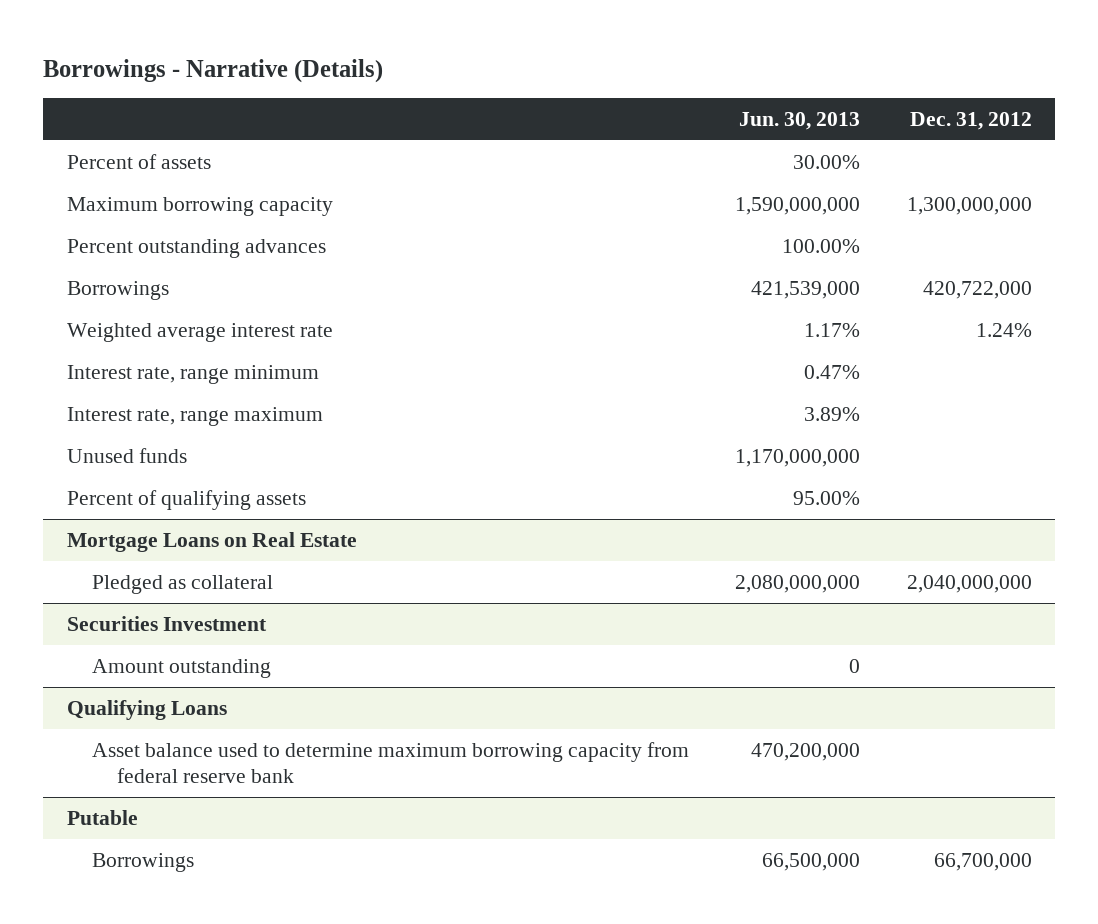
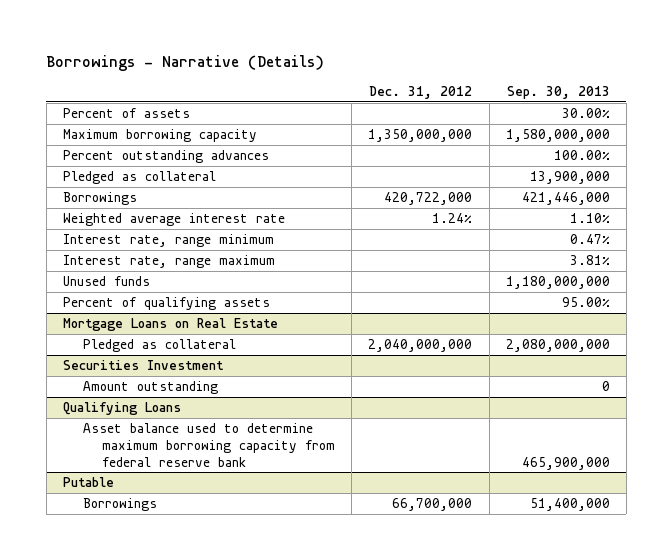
[739,111,861,130] Jun. 30, 2013 -> none
none -> [506,86,610,100] Sep. 30, 2013
[906,196,1032,215] 1,300,000,000 -> [368,129,473,143] 1,350,000,000
none -> [62,171,216,185] Pledged as collateral

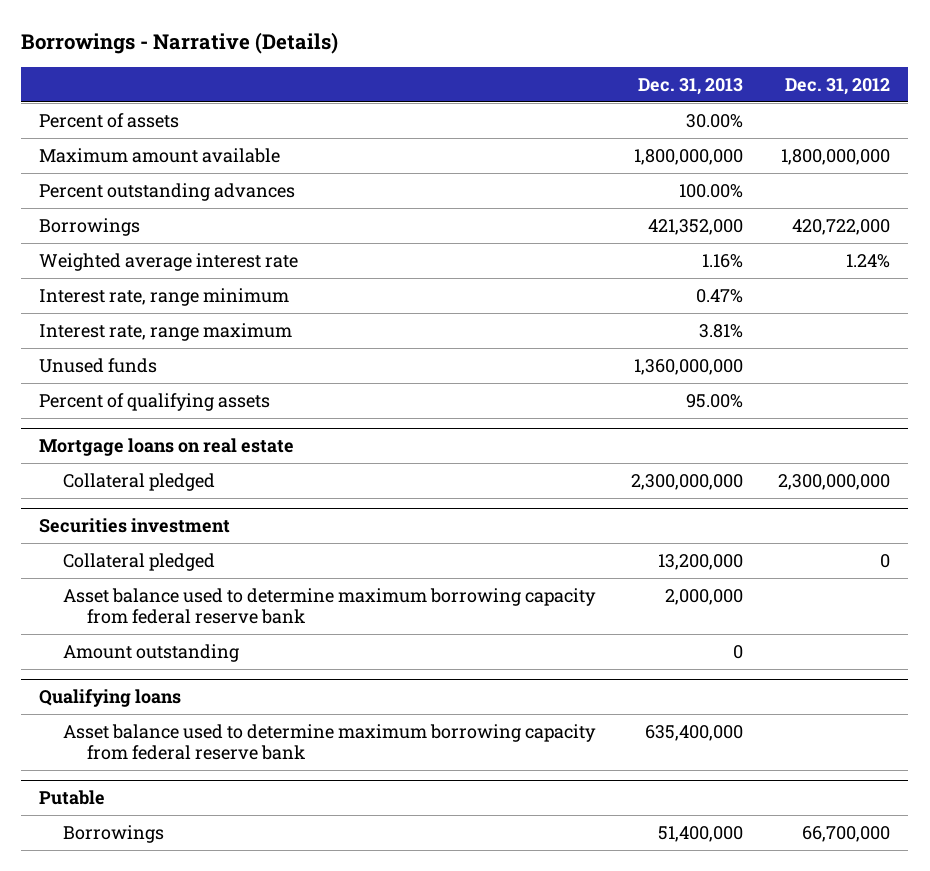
[506,86,610,100] Sep. 30, 2013 -> none
none -> [637,78,743,96] Dec. 31, 2013
[62,129,257,143] Maximum borrowing capacity -> [39,147,281,163] Maximum amount available
[368,129,473,143] 1,350,000,000 -> [781,148,891,165] 1,800,000,000
[62,171,216,185] Pledged as collateral -> none
[62,318,278,332] Mortgage Loans on Real Estate -> [39,438,295,457] Mortgage loans on real estate
[82,339,236,353] Pledged as collateral -> [62,472,215,491] Collateral pledged
[368,339,473,353] 2,040,000,000 -> [778,473,891,490] 2,300,000,000
[62,360,224,371] Securities Investment -> [39,518,231,534] Securities investment
none -> [62,552,215,571] Collateral pledged
none -> [62,587,596,624] Asset balance used to determine maximum borrowing capacity from federal reserve bank
[62,402,181,416] Qualifying Loans -> [39,689,182,708] Qualifying loans

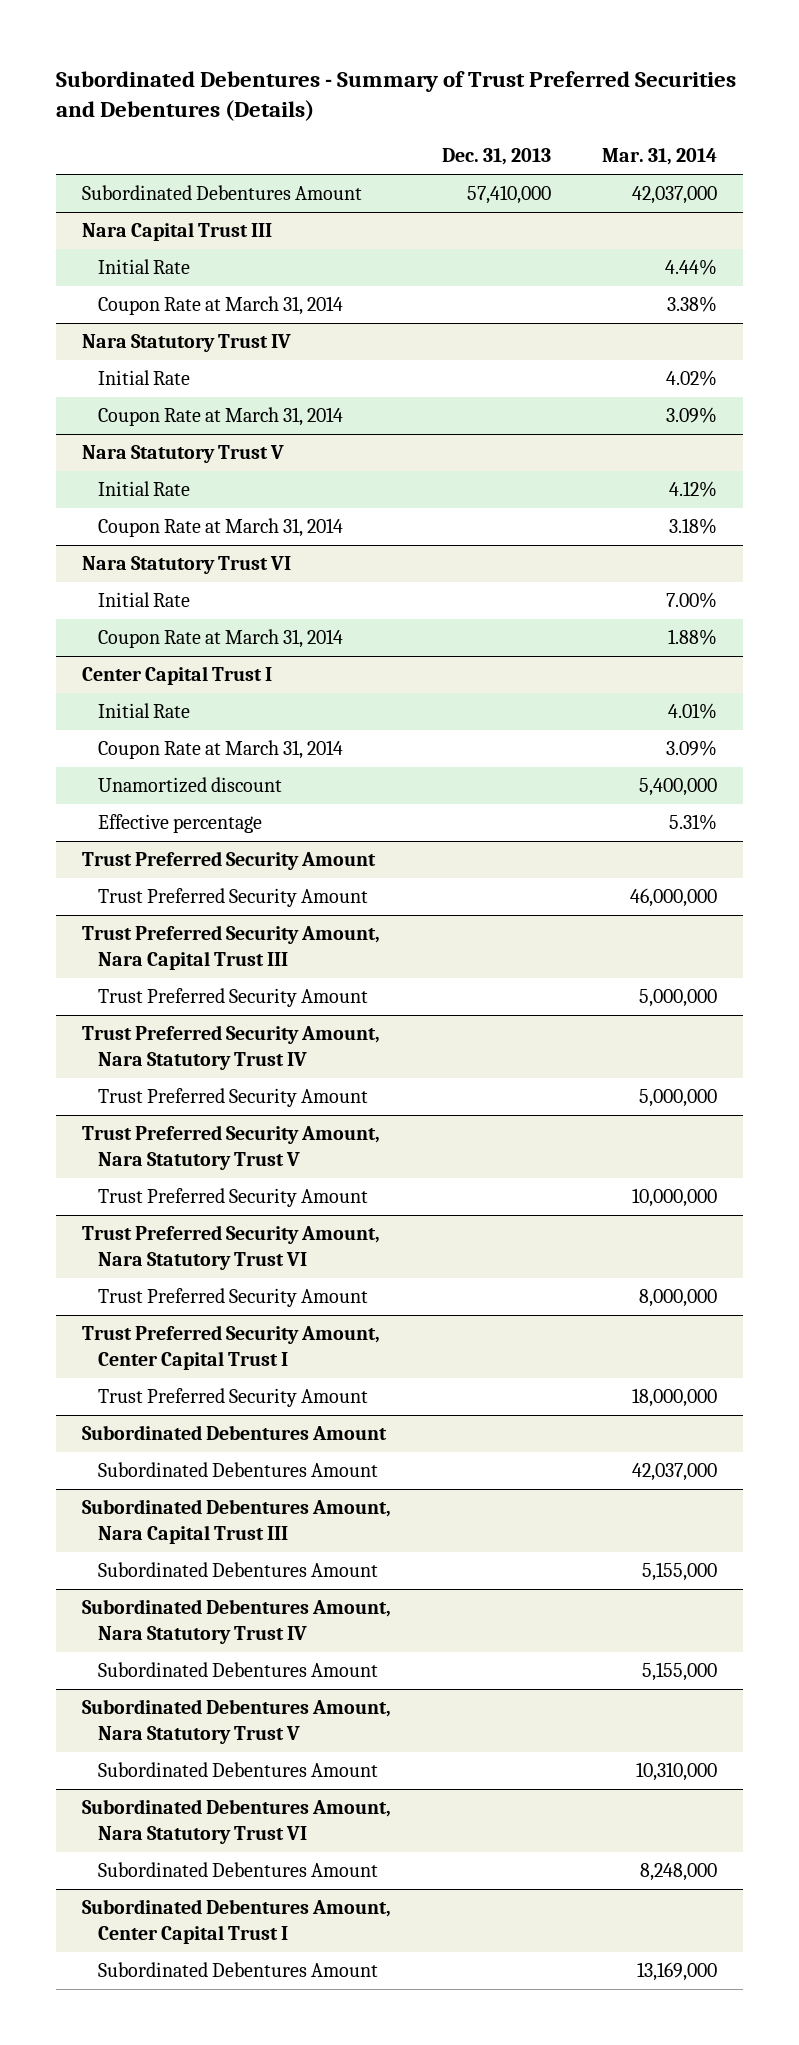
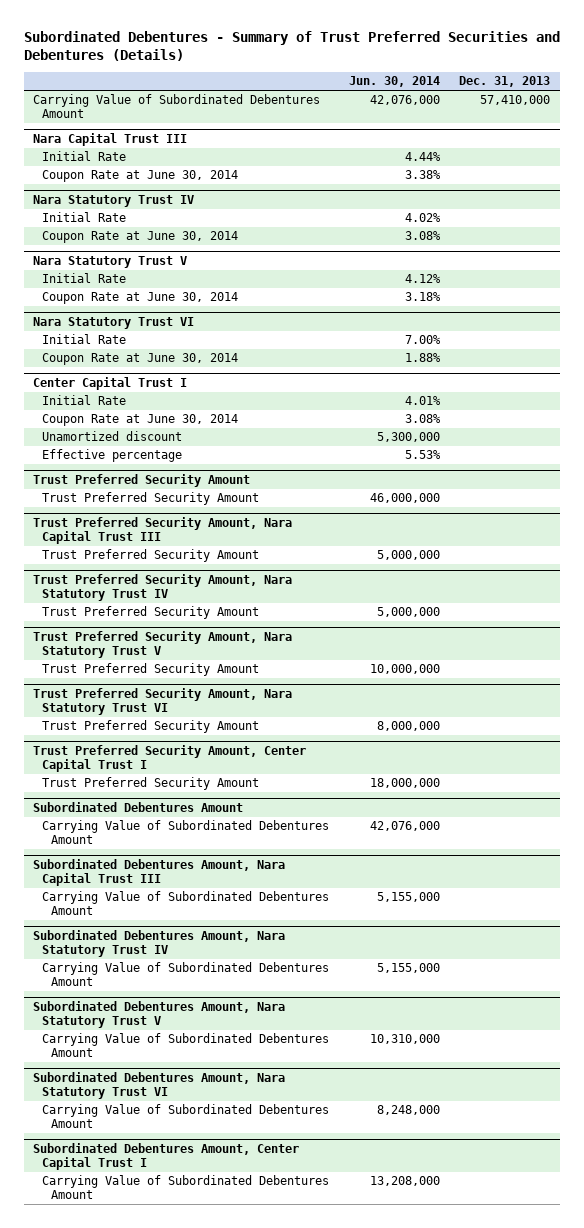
[602,148,718,166] Mar. 31, 2014 -> none
none -> [348,76,440,88] Jun. 30, 2014
[81,185,362,201] Subordinated Debentures Amount -> [33,94,321,119] Carrying Value of Subordinated Debentures Amount
[98,296,344,316] Coupon Rate at March 31, 2014 -> [42,170,239,183] Coupon Rate at June 30, 2014
[98,407,344,427] Coupon Rate at March 31, 2014 -> [42,231,239,244] Coupon Rate at June 30, 2014
[98,518,344,538] Coupon Rate at March 31, 2014 -> [42,292,239,305] Coupon Rate at June 30, 2014
[98,629,344,649] Coupon Rate at March 31, 2014 -> [42,353,239,366] Coupon Rate at June 30, 2014
[98,740,344,760] Coupon Rate at March 31, 2014 -> [42,414,239,427] Coupon Rate at June 30, 2014
[98,1462,379,1478] Subordinated Debentures Amount -> [42,820,330,845] Carrying Value of Subordinated Debentures Amount
[98,1562,379,1578] Subordinated Debentures Amount -> [42,891,330,916] Carrying Value of Subordinated Debentures Amount
[98,1662,379,1678] Subordinated Debentures Amount -> [42,962,330,987] Carrying Value of Subordinated Debentures Amount
[98,1762,379,1778] Subordinated Debentures Amount -> [42,1033,330,1058] Carrying Value of Subordinated Debentures Amount
[98,1862,379,1878] Subordinated Debentures Amount -> [42,1104,330,1129] Carrying Value of Subordinated Debentures Amount
[98,1962,379,1978] Subordinated Debentures Amount -> [42,1175,330,1200] Carrying Value of Subordinated Debentures Amount

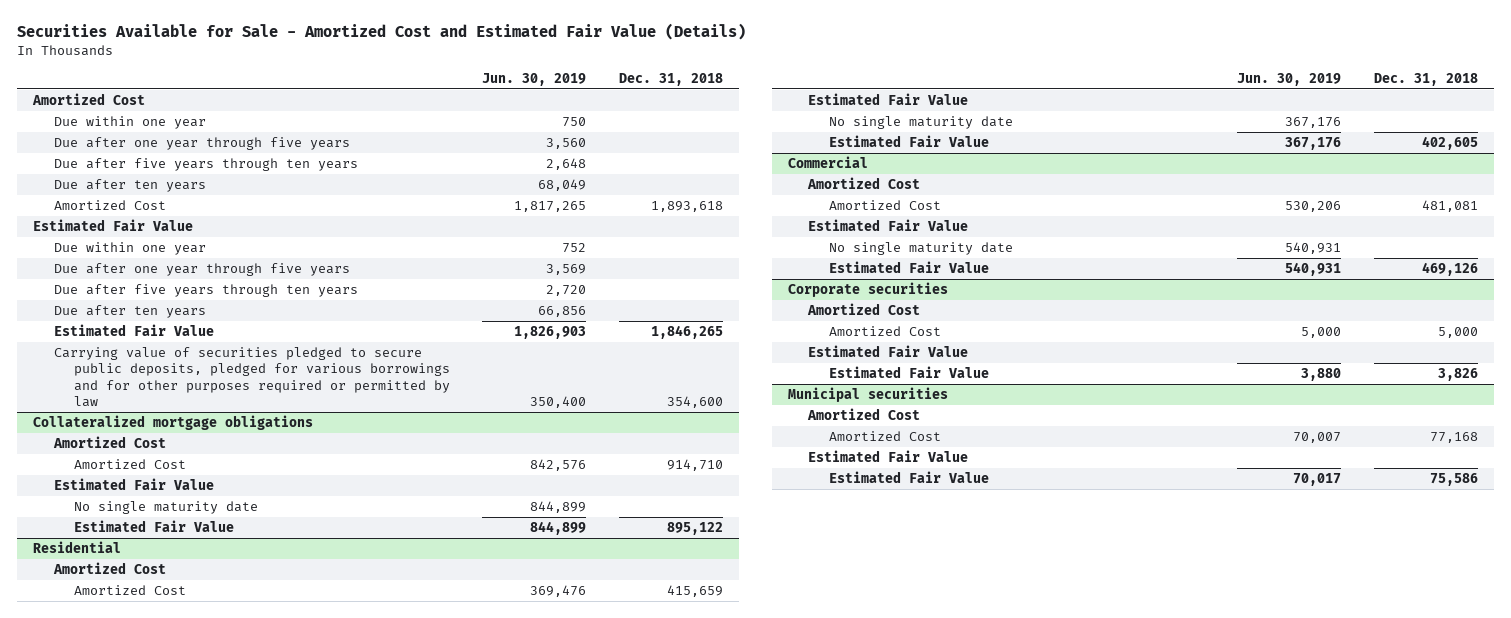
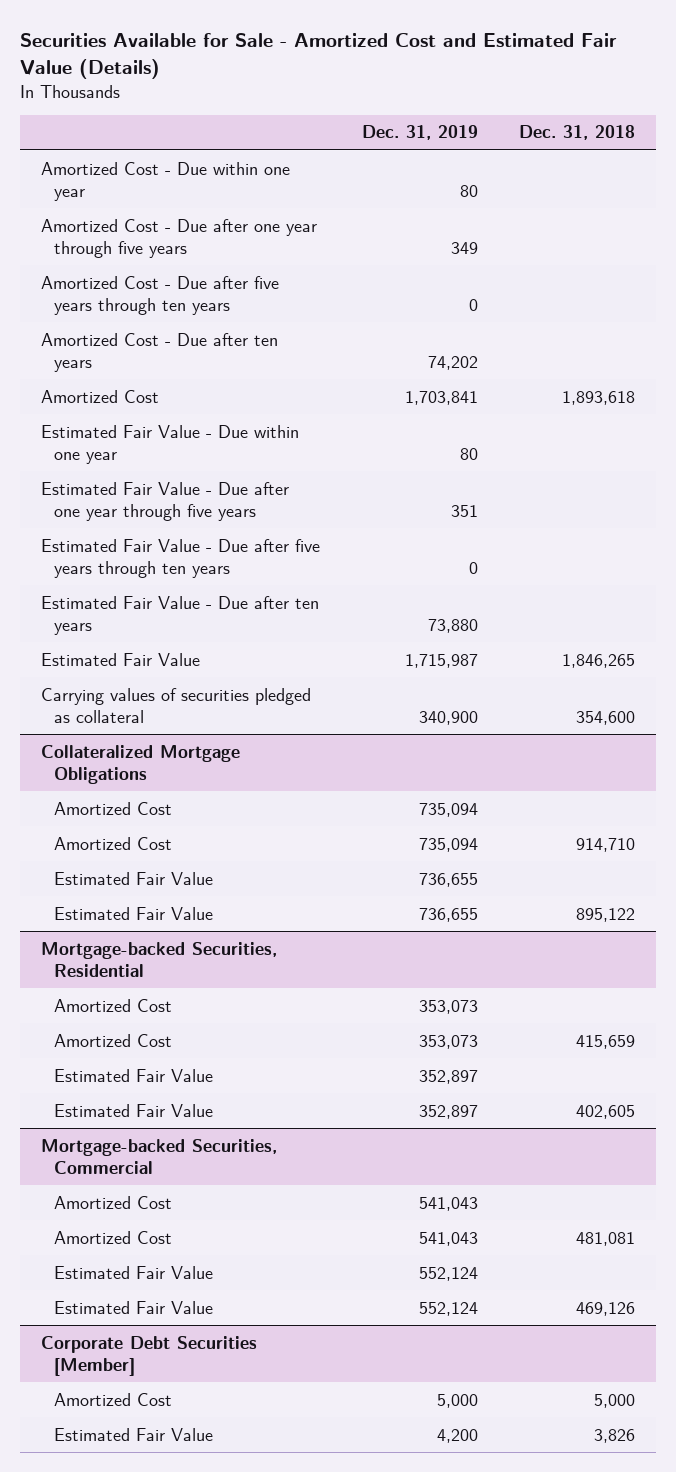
[482,72,587,86] Jun. 30, 2019 -> none
none -> [361,125,478,141] Dec. 31, 2019
[32,93,146,106] Amortized Cost -> none
[53,116,206,130] Due within one year -> [41,161,291,202] Amortized Cost - Due within one year
[53,137,350,151] Due after one year through five years -> [41,218,318,259] Amortized Cost - Due after one year through five years
[53,158,358,172] Due after five years through ten years -> [41,275,280,316] Amortized Cost - Due after five years through ten years
[53,179,206,193] Due after ten years -> [41,332,279,373] Amortized Cost - Due after ten years
[33,219,194,232] Estimated Fair Value -> none
[53,242,206,256] Due within one year -> [41,424,300,465] Estimated Fair Value - Due within one year
[53,263,350,277] Due after one year through five years -> [41,481,290,522] Estimated Fair Value - Due after one year through five years
[53,284,358,298] Due after five years through ten years -> [41,538,321,579] Estimated Fair Value - Due after five years through ten years
[53,305,206,319] Due after ten years -> [41,595,320,636] Estimated Fair Value - Due after ten years
[53,347,451,408] Carrying value of securities pledged to secure public deposits, pledged for various borrowings and for other purposes required or permitted by law -> [41,687,312,724] Carrying values of securities pledged as collateral
[33,415,314,431] Collateralized mortgage obligations -> [41,744,241,785] Collateralized Mortgage Obligations
[74,501,259,515] No single maturity date -> none
[33,541,122,554] Residential -> [41,941,278,978] Mortgage-backed Securities, Residential
[828,116,1013,130] No single maturity date -> none
[787,156,868,169] Commercial -> [41,1138,278,1175] Mortgage-backed Securities, Commercial
[828,242,1013,256] No single maturity date -> none
[807,303,921,316] Amortized Cost -> none
[787,282,948,298] Corporate securities -> [41,1335,258,1377] Corporate Debt Securities [Member]
[808,345,969,358] Estimated Fair Value -> none
[787,387,948,403] Municipal securities -> none
[807,408,921,421] Amortized Cost -> none
[828,431,941,442] Amortized Cost -> none
[808,450,969,463] Estimated Fair Value -> none
[828,471,989,484] Estimated Fair Value -> none

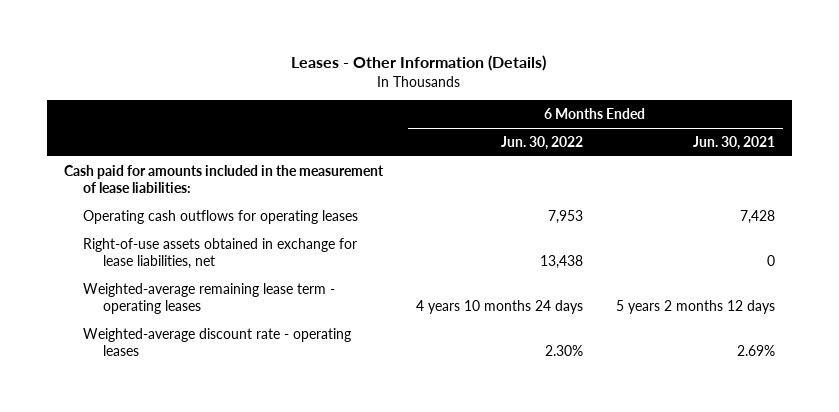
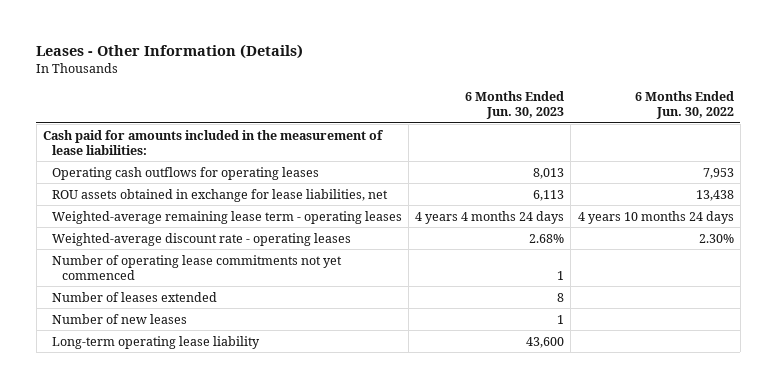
[693,135,776,150] Jun. 30, 2021 -> none
none -> [465,91,565,120] 6 Months Ended Jun. 30, 2023
[83,237,358,270] Right-of-use assets obtained in exchange for lease liabilities, net -> [52,188,389,202] ROU assets obtained in exchange for lease liabilities, net
none -> [52,254,343,280] Number of operating lease commitments not yet commenced
none -> [52,291,218,302] Number of leases extended
none -> [52,313,188,324] Number of new leases
none -> [52,335,261,349] Long-term operating lease liability

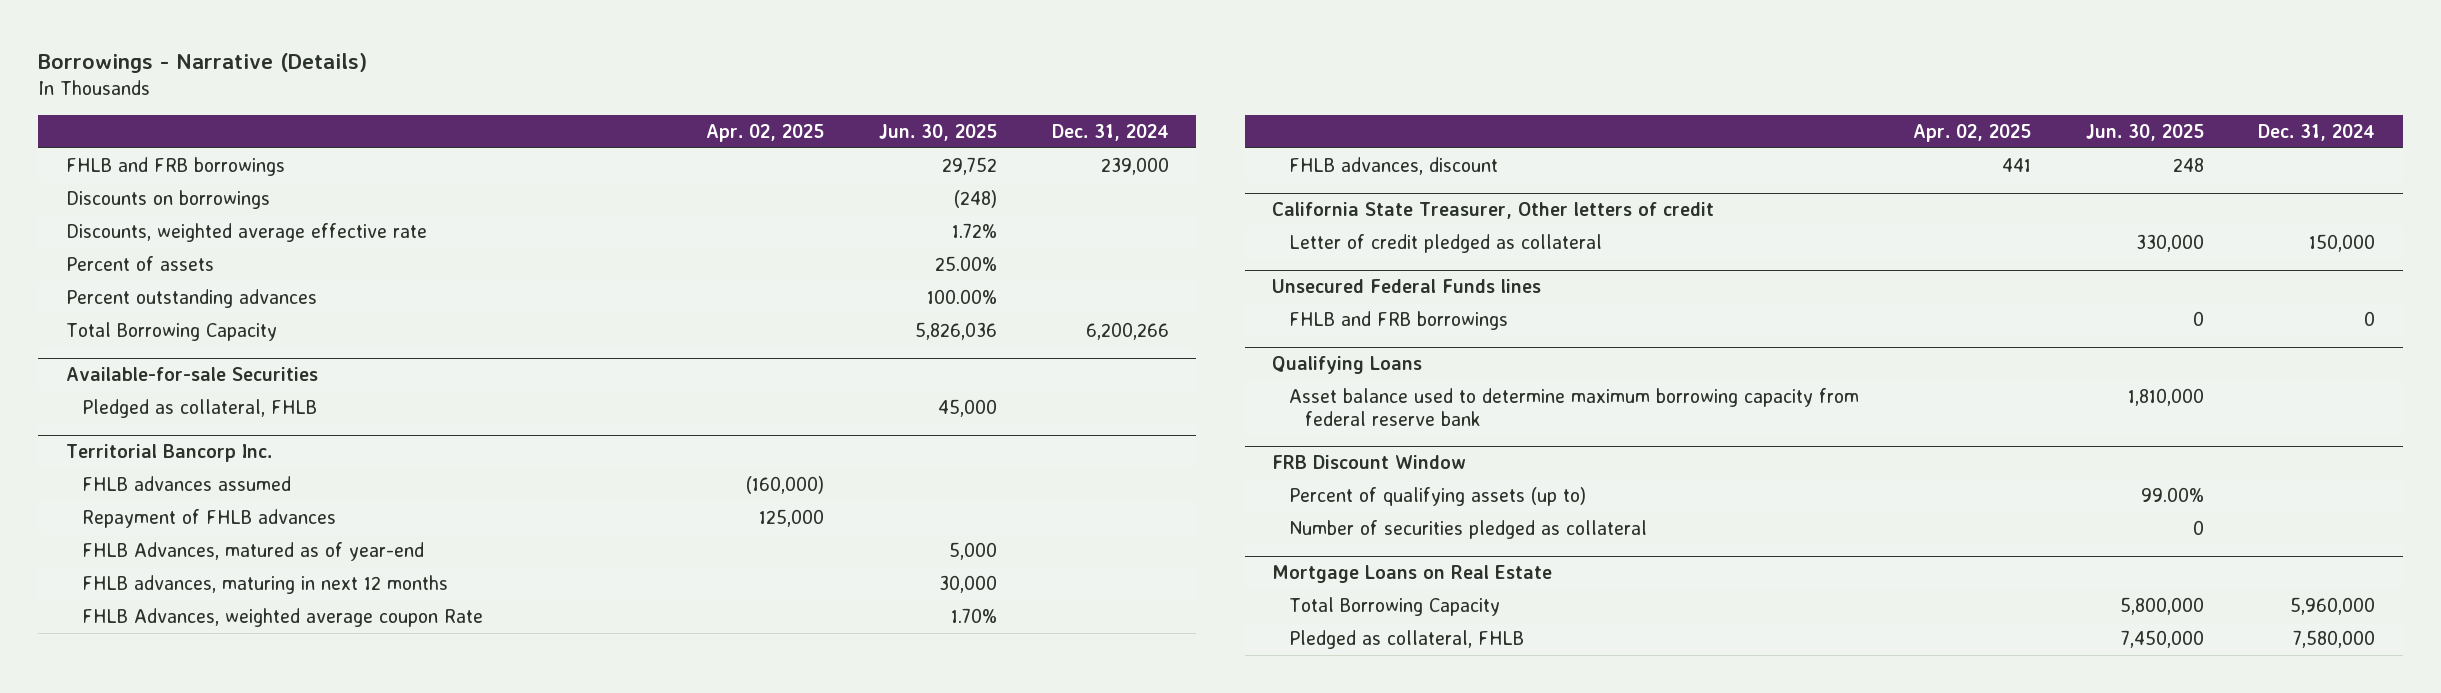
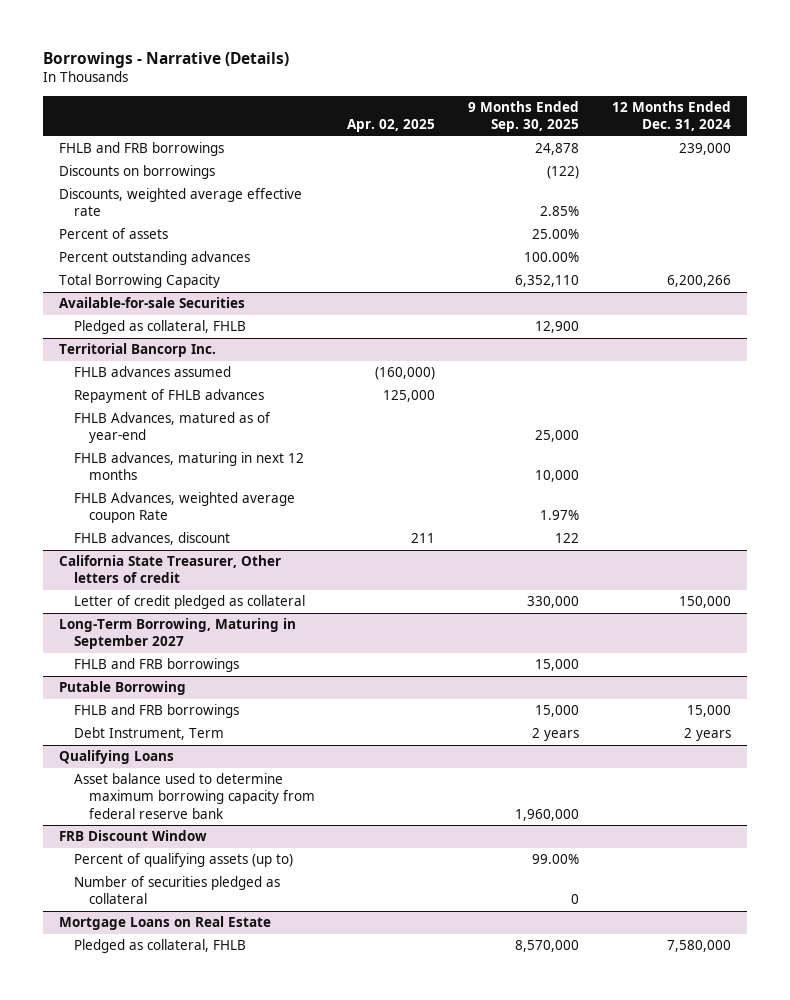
[879,124,998,142] Jun. 30, 2025 -> none
[1051,124,1169,142] Dec. 31, 2024 -> none
none -> [468,101,580,133] 9 Months Ended Sep. 30, 2025
none -> [611,101,731,132] 12 Months Ended Dec. 31, 2024
[2002,157,2032,172] 441 -> [411,533,436,544] 211
[1272,279,1542,294] Unsecured Federal Funds lines -> none
[1288,310,1508,330] FHLB and FRB borrowings -> none
none -> [59,618,297,650] Long-Term Borrowing, Maturing in September 2027
none -> [74,658,240,673] FHLB and FRB borrowings
none -> [59,681,187,696] Putable Borrowing
none -> [74,704,240,719] FHLB and FRB borrowings
none -> [74,727,225,741] Debt Instrument, Term
[1288,596,1500,616] Total Borrowing Capacity -> none

